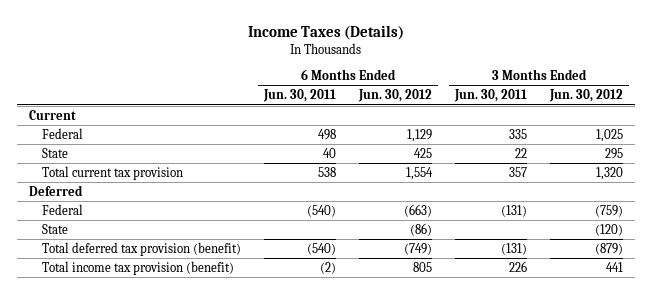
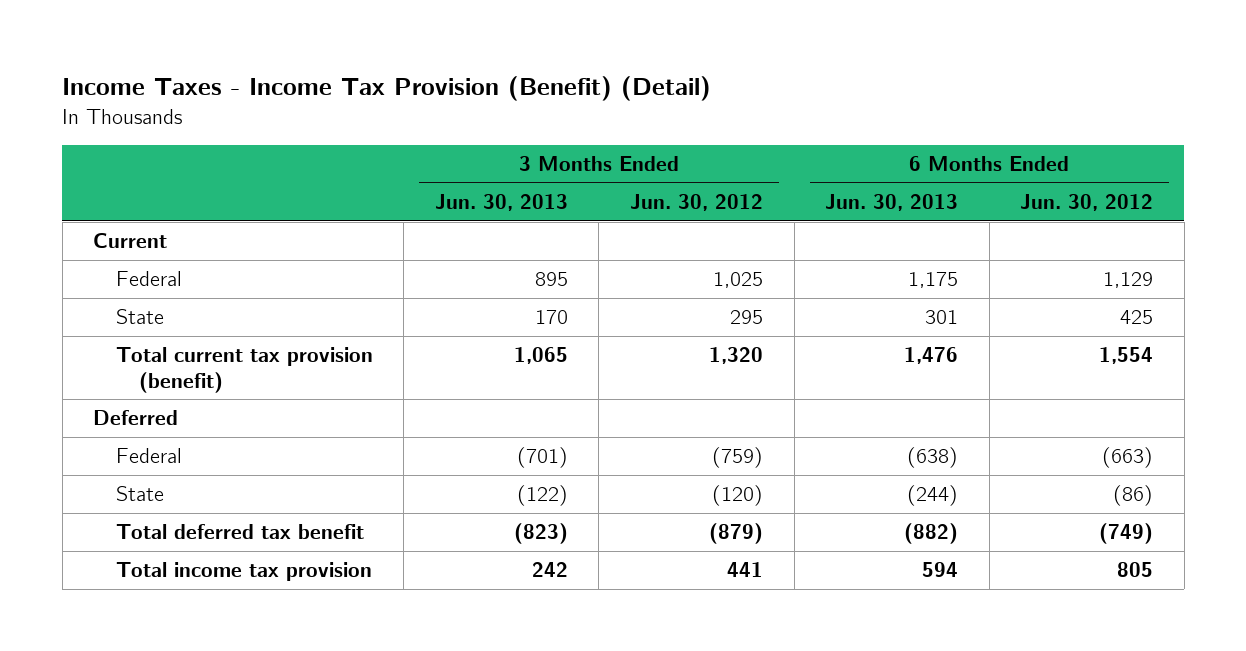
[248,24,405,40] Income Taxes (Details) -> [62,75,712,101] Income Taxes - Income Tax Provision (Benefit) (Detail)
[262,89,336,103] Jun. 30, 2011 -> none
[454,89,528,103] Jun. 30, 2011 -> none
none -> [434,193,568,211] Jun. 30, 2013
none -> [825,193,959,211] Jun. 30, 2013
[41,165,183,180] Total current tax provision -> [115,347,373,393] Total current tax provision (benefit)
[41,241,241,256] Total deferred tax provision (benefit) -> [115,524,364,540] Total deferred tax benefit
[41,260,234,275] Total income tax provision (benefit) -> [115,562,372,582] Total income tax provision

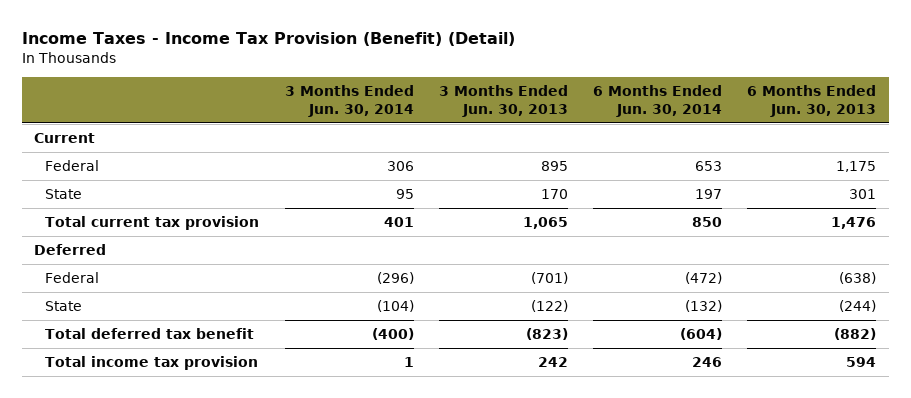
[630,193,764,211] Jun. 30, 2012 -> none
[1020,193,1154,211] Jun. 30, 2012 -> none
none -> [284,84,414,117] 3 Months Ended Jun. 30, 2014
none -> [593,84,723,117] 6 Months Ended Jun. 30, 2014
[115,347,373,393] Total current tax provision (benefit) -> [45,216,260,231] Total current tax provision

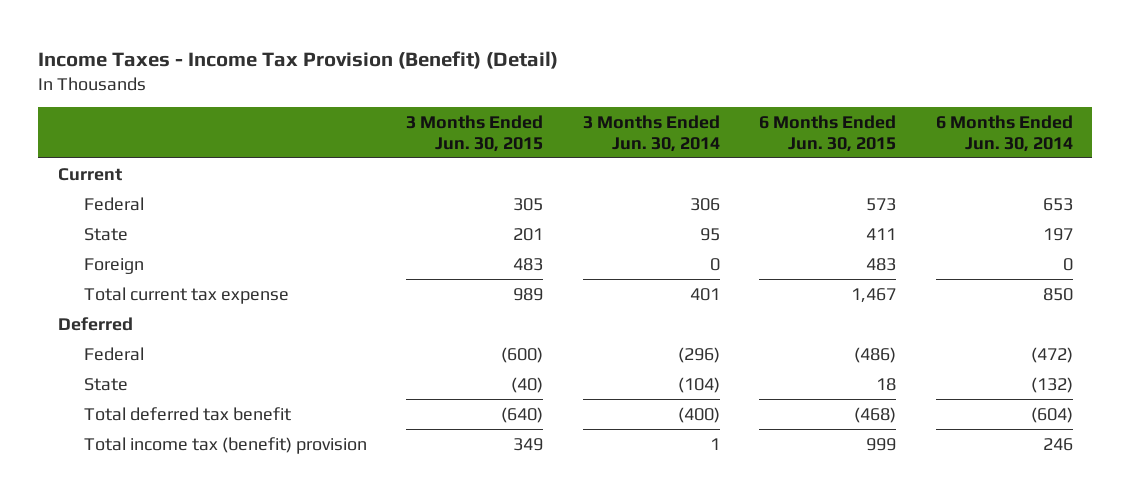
[438,84,568,117] 3 Months Ended Jun. 30, 2013 -> none
[747,84,877,117] 6 Months Ended Jun. 30, 2013 -> none
none -> [406,115,544,152] 3 Months Ended Jun. 30, 2015
none -> [759,115,897,152] 6 Months Ended Jun. 30, 2015
none -> [83,257,144,274] Foreign
[45,216,260,231] Total current tax provision -> [83,286,289,304] Total current tax expense
[45,356,259,371] Total income tax provision -> [83,436,367,454] Total income tax (benefit) provision

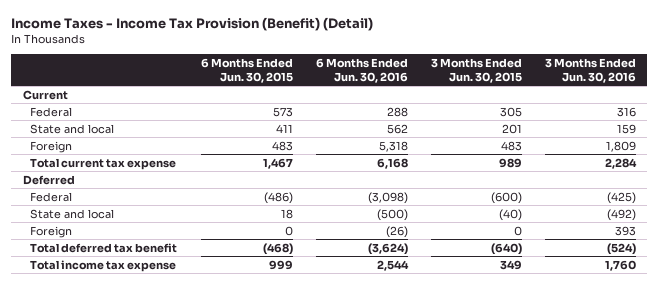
[582,115,720,152] 3 Months Ended Jun. 30, 2014 -> none
[935,115,1073,152] 6 Months Ended Jun. 30, 2014 -> none
none -> [315,58,408,83] 6 Months Ended Jun. 30, 2016
none -> [544,58,636,83] 3 Months Ended Jun. 30, 2016
[83,227,128,241] State -> [30,123,115,134] State and local
[83,377,128,391] State -> [30,208,115,219] State and local
none -> [30,225,73,238] Foreign
[83,436,367,454] Total income tax (benefit) provision -> [30,259,177,272] Total income tax expense

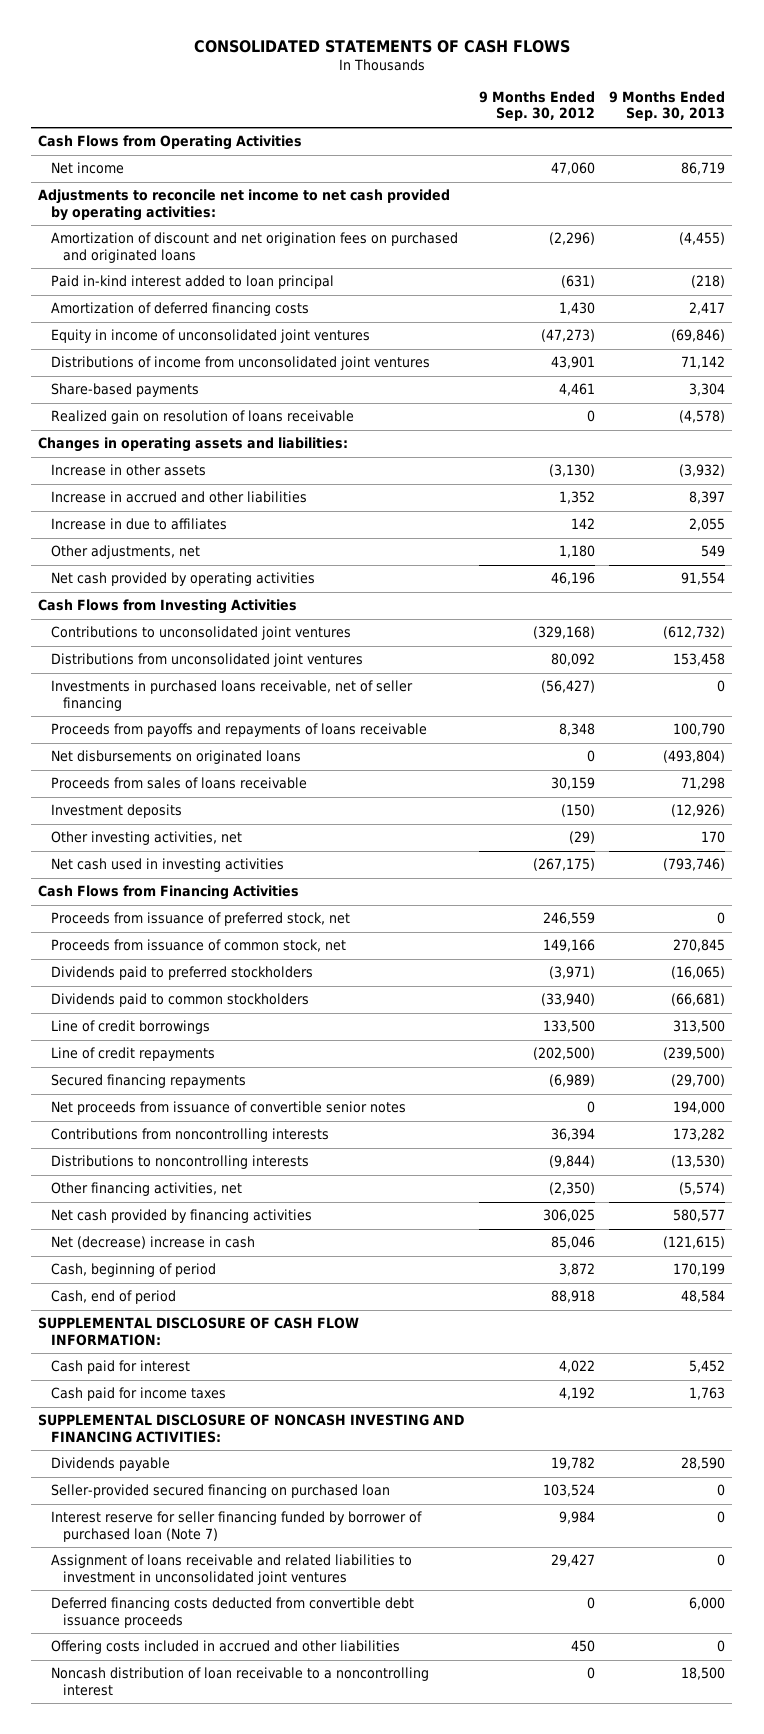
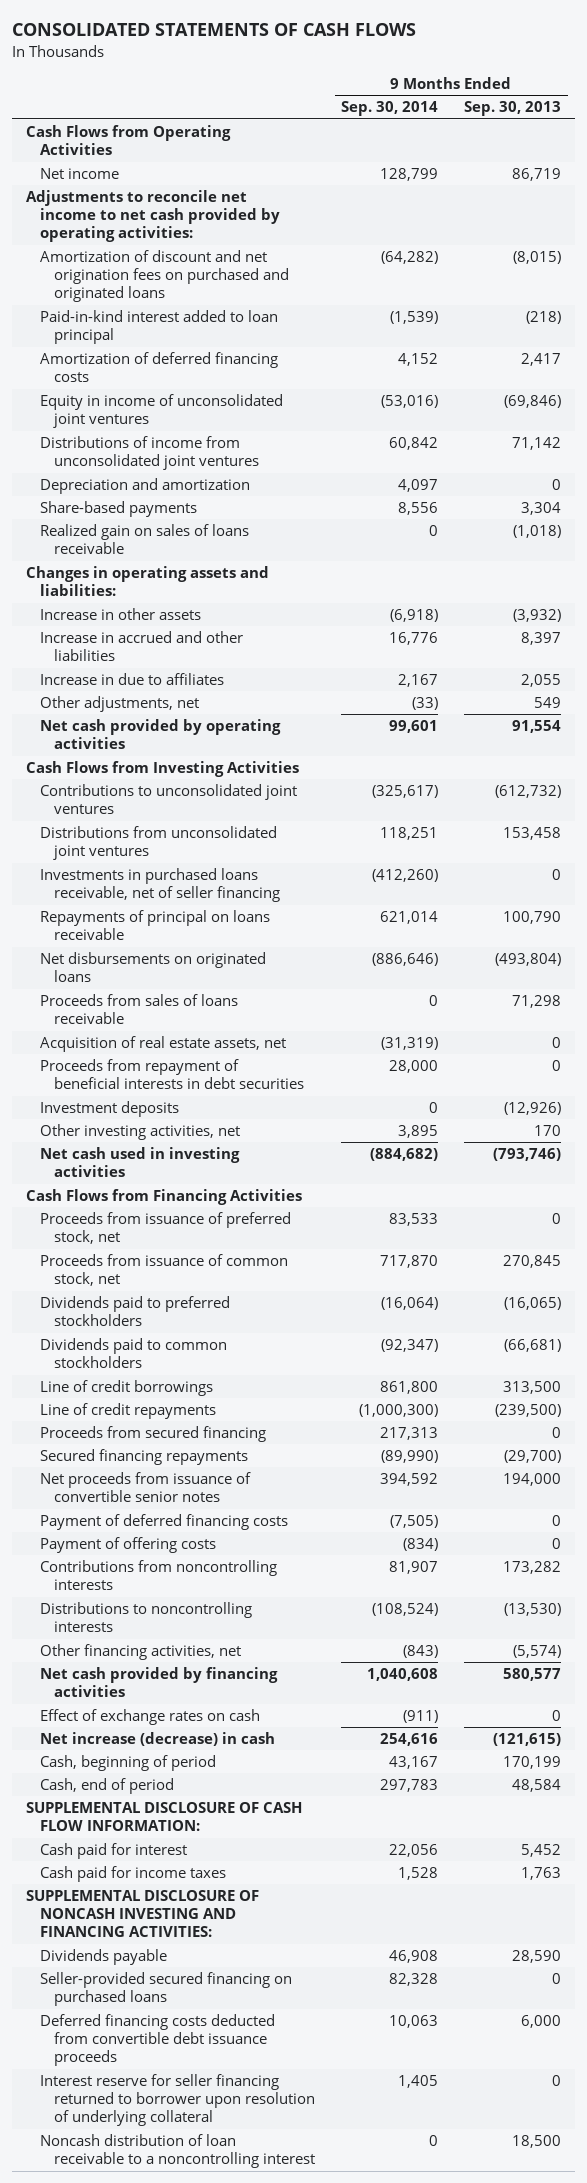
[478,91,595,122] 9 Months Ended Sep. 30, 2012 -> none
none -> [341,101,439,117] Sep. 30, 2014
[679,232,726,246] (4,455) -> [513,251,562,265] (8,015)
[50,275,334,290] Paid in-kind interest added to loan principal -> [39,310,278,345] Paid-in-kind interest added to loan principal
none -> [39,478,250,495] Depreciation and amortization
[50,410,354,425] Realized gain on resolution of loans receivable -> [39,524,249,555] Realized gain on sales of loans receivable
[679,410,726,424] (4,578) -> [513,525,562,539] (1,018)
[50,723,427,738] Proceeds from payoffs and repayments of loans receivable -> [39,910,270,941] Repayments of principal on loans receivable
none -> [39,1036,286,1053] Acquisition of real estate assets, net
none -> [39,1059,304,1090] Proceeds from repayment of beneficial interests in debt securities
none -> [39,1426,266,1443] Proceeds from secured financing
none -> [39,1514,288,1531] Payment of deferred financing costs
none -> [39,1537,216,1554] Payment of offering costs
none -> [39,1709,260,1726] Effect of exchange rates on cash
[50,1236,255,1250] Net (decrease) increase in cash -> [39,1732,275,1747] Net increase (decrease) in cash
[50,1511,422,1542] Interest reserve for seller financing funded by borrower of purchased loan (Note 7) -> none
[50,1554,412,1585] Assignment of loans receivable and related liabilities to investment in unconsolidated joint ventures -> none
[50,1484,390,1499] Seller-provided secured financing on purchased loan -> [39,1972,292,2007] Seller-provided secured financing on purchased loans
[50,1640,400,1655] Offering costs included in accrued and other liabilities -> none
none -> [39,2074,315,2127] Interest reserve for seller financing returned to borrower upon resolution of underlying collateral

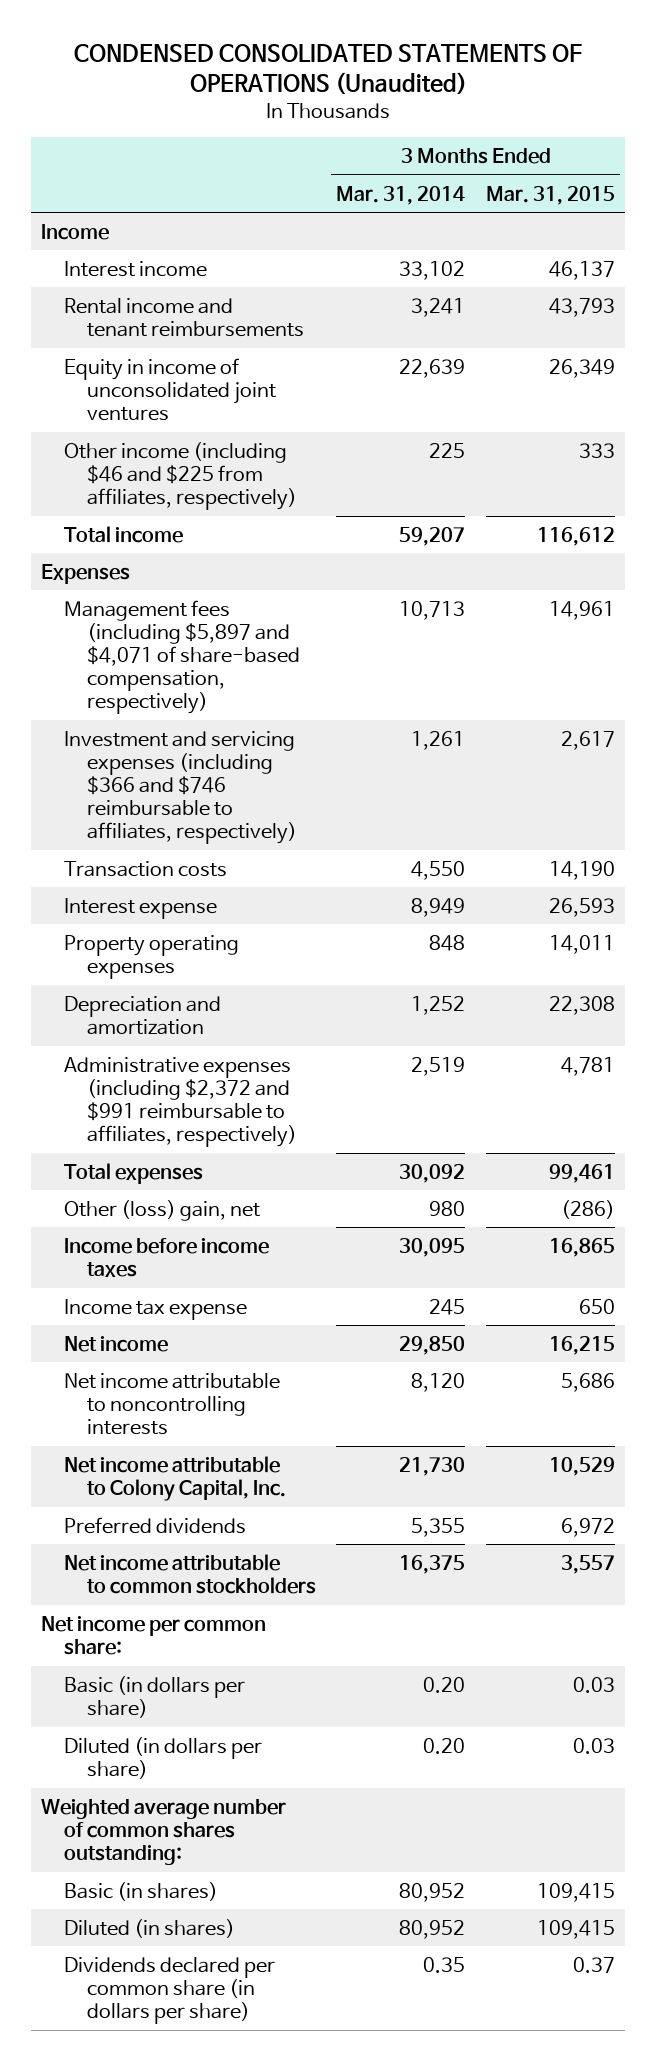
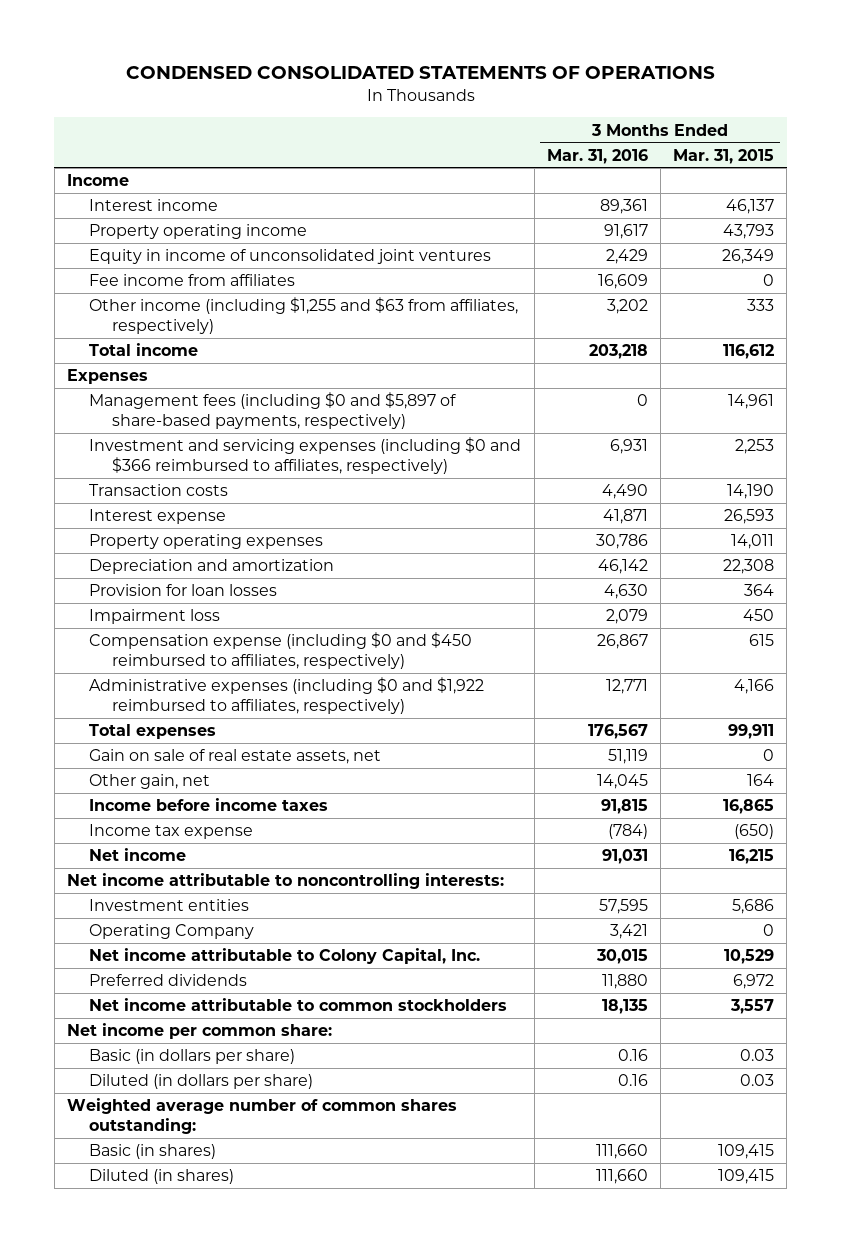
[73,44,582,96] CONDENSED CONSOLIDATED STATEMENTS OF OPERATIONS (Unaudited) -> [125,66,715,80] CONDENSED CONSOLIDATED STATEMENTS OF OPERATIONS
[336,185,466,205] Mar. 31, 2014 -> none
none -> [546,148,648,164] Mar. 31, 2016
[64,297,305,337] Rental income and tenant reimbursements -> [89,224,308,240] Property operating income
none -> [89,274,296,287] Fee income from affiliates
[64,441,298,511] Other income (including $46 and $225 from affiliates, respectively) -> [89,297,519,335] Other income (including $1,255 and $63 from affiliates, respectively)
[64,599,301,715] Management fees (including $5,897 and $4,071 of share-based compensation, respectively) -> [89,392,457,430] Management fees (including $0 and $5,897 of share-based payments, respectively)
[64,730,298,845] Investment and servicing expenses (including $366 and $746 reimbursable to affiliates, respectively) -> [89,437,522,475] Investment and servicing expenses (including $0 and $366 reimbursed to affiliates, respectively)
[560,730,615,750] 2,617 -> [735,439,775,455] 2,253
none -> [89,584,278,597] Provision for loan losses
none -> [89,609,221,625] Impairment loss
none -> [89,632,473,670] Compensation expense (including $0 and $450 reimbursed to affiliates, respectively)
[64,1056,298,1148] Administrative expenses (including $2,372 and $991 reimbursable to affiliates, respectively) -> [89,677,485,715] Administrative expenses (including $0 and $1,922 reimbursed to affiliates, respectively)
[560,1056,615,1076] 4,781 -> [734,679,775,695] 4,166
[548,1163,615,1183] 99,461 -> [728,724,775,740] 99,911
none -> [89,749,382,765] Gain on sale of real estate assets, net
[64,1199,261,1221] Other (loss) gain, net -> [89,774,211,790] Other gain, net
[560,1199,615,1219] (286) -> [747,774,775,787] 164
[578,1298,615,1314] 650 -> [734,824,775,840] (650)
none -> [67,873,505,890] Net income attributable to noncontrolling interests:
[64,1372,281,1436] Net income attributable to noncontrolling interests -> [89,899,250,912] Investment entities
none -> [89,924,255,940] Operating Company
[64,1956,276,2025] Dividends declared per common share (in dollars per share) -> none

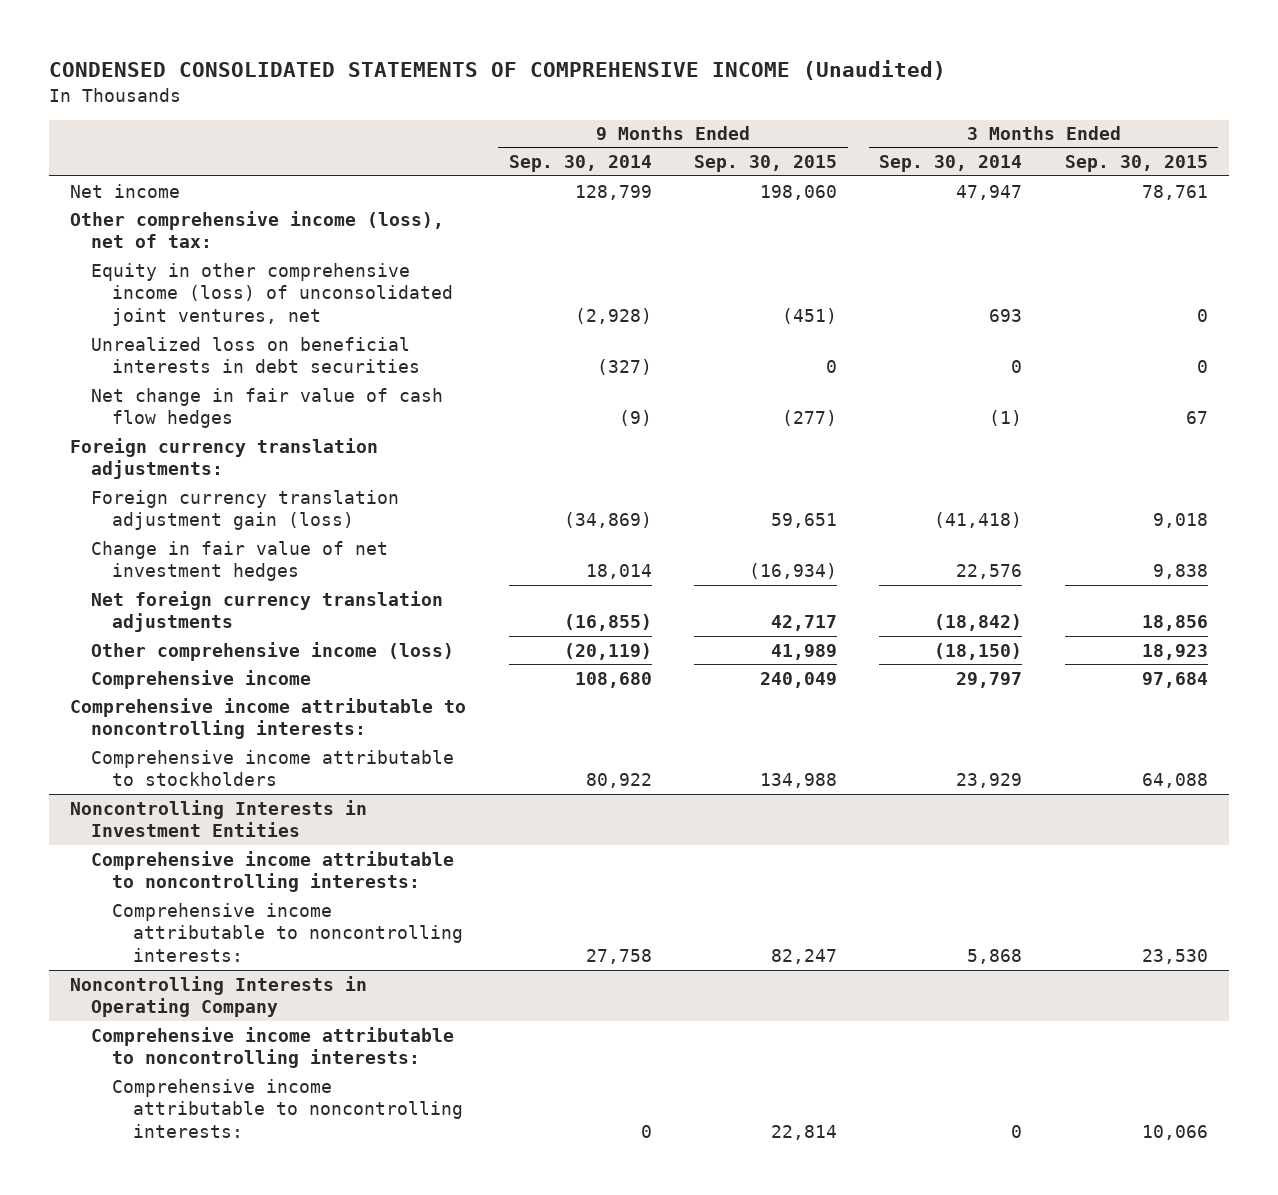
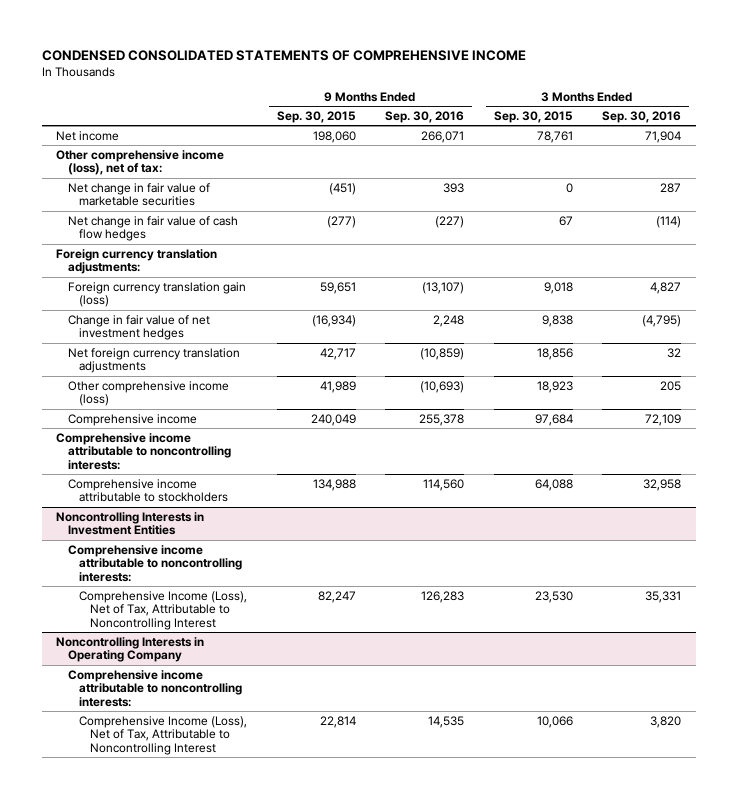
[49,60,947,81] CONDENSED CONSOLIDATED STATEMENTS OF COMPREHENSIVE INCOME (Unaudited) -> [41,49,526,61] CONDENSED CONSOLIDATED STATEMENTS OF COMPREHENSIVE INCOME
[508,155,652,173] Sep. 30, 2014 -> none
[879,155,1023,173] Sep. 30, 2014 -> none
none -> [385,111,465,124] Sep. 30, 2016
none -> [602,111,682,124] Sep. 30, 2016
[91,336,421,374] Unrealized loss on beneficial interests in debt securities -> none
[91,262,454,327] Equity in other comprehensive income (loss) of unconsolidated joint ventures, net -> [67,182,210,207] Net change in fair value of marketable securities
[91,489,400,531] Foreign currency translation adjustment gain (loss) -> [67,281,246,308] Foreign currency translation gain (loss)
[112,902,464,963] Comprehensive income attributable to noncontrolling interests: -> [79,590,248,631] Comprehensive Income (Loss), Net of Tax, Attributable to Noncontrolling Interest
[112,1078,464,1139] Comprehensive income attributable to noncontrolling interests: -> [79,715,248,756] Comprehensive Income (Loss), Net of Tax, Attributable to Noncontrolling Interest

